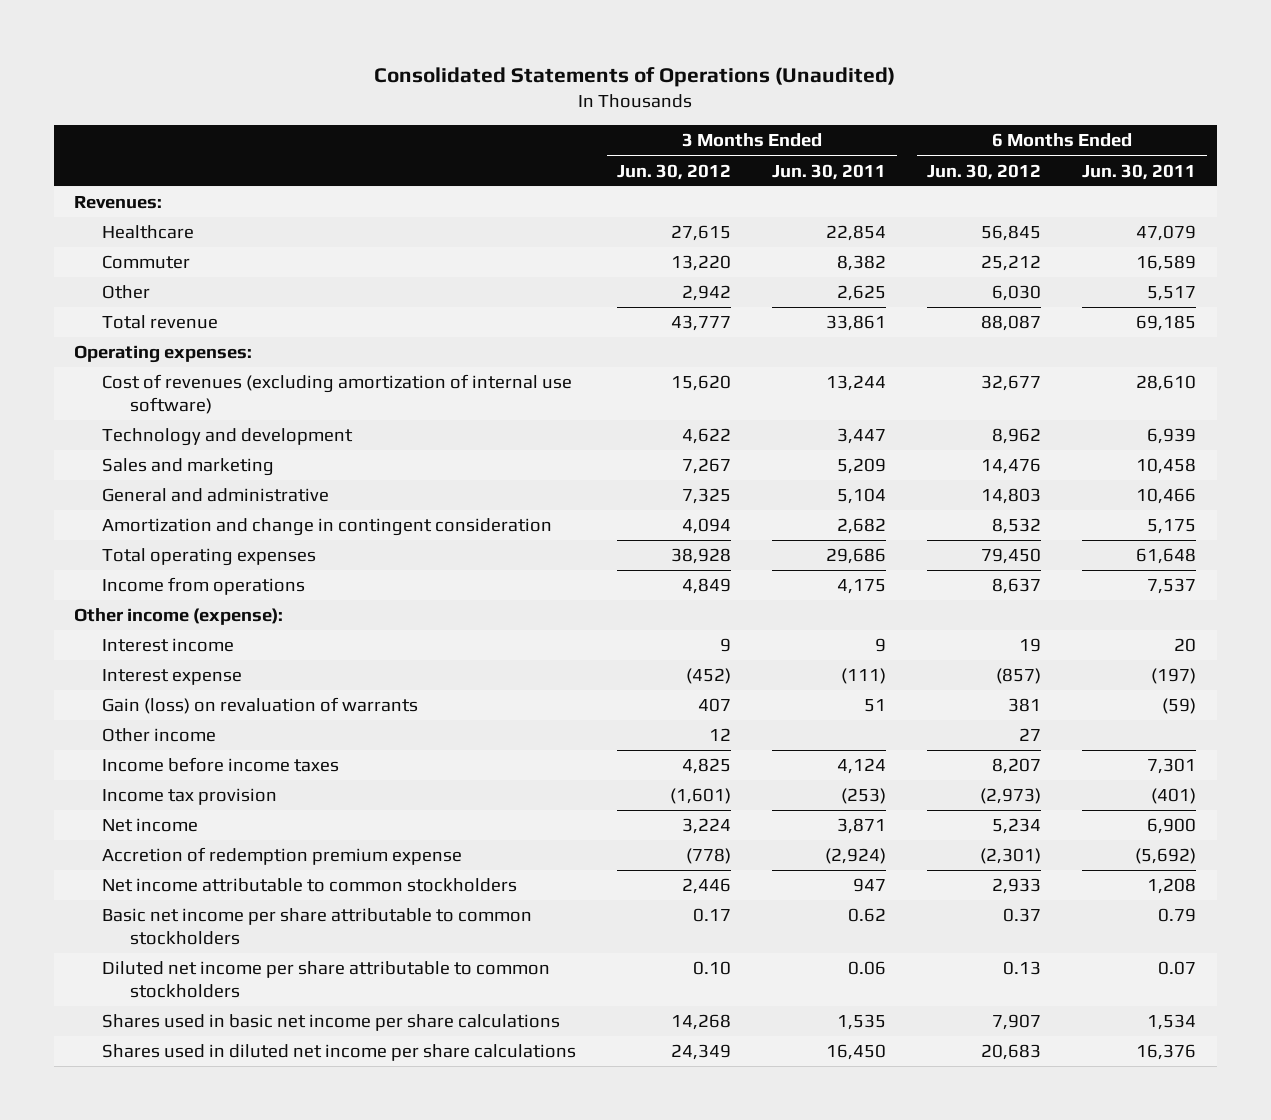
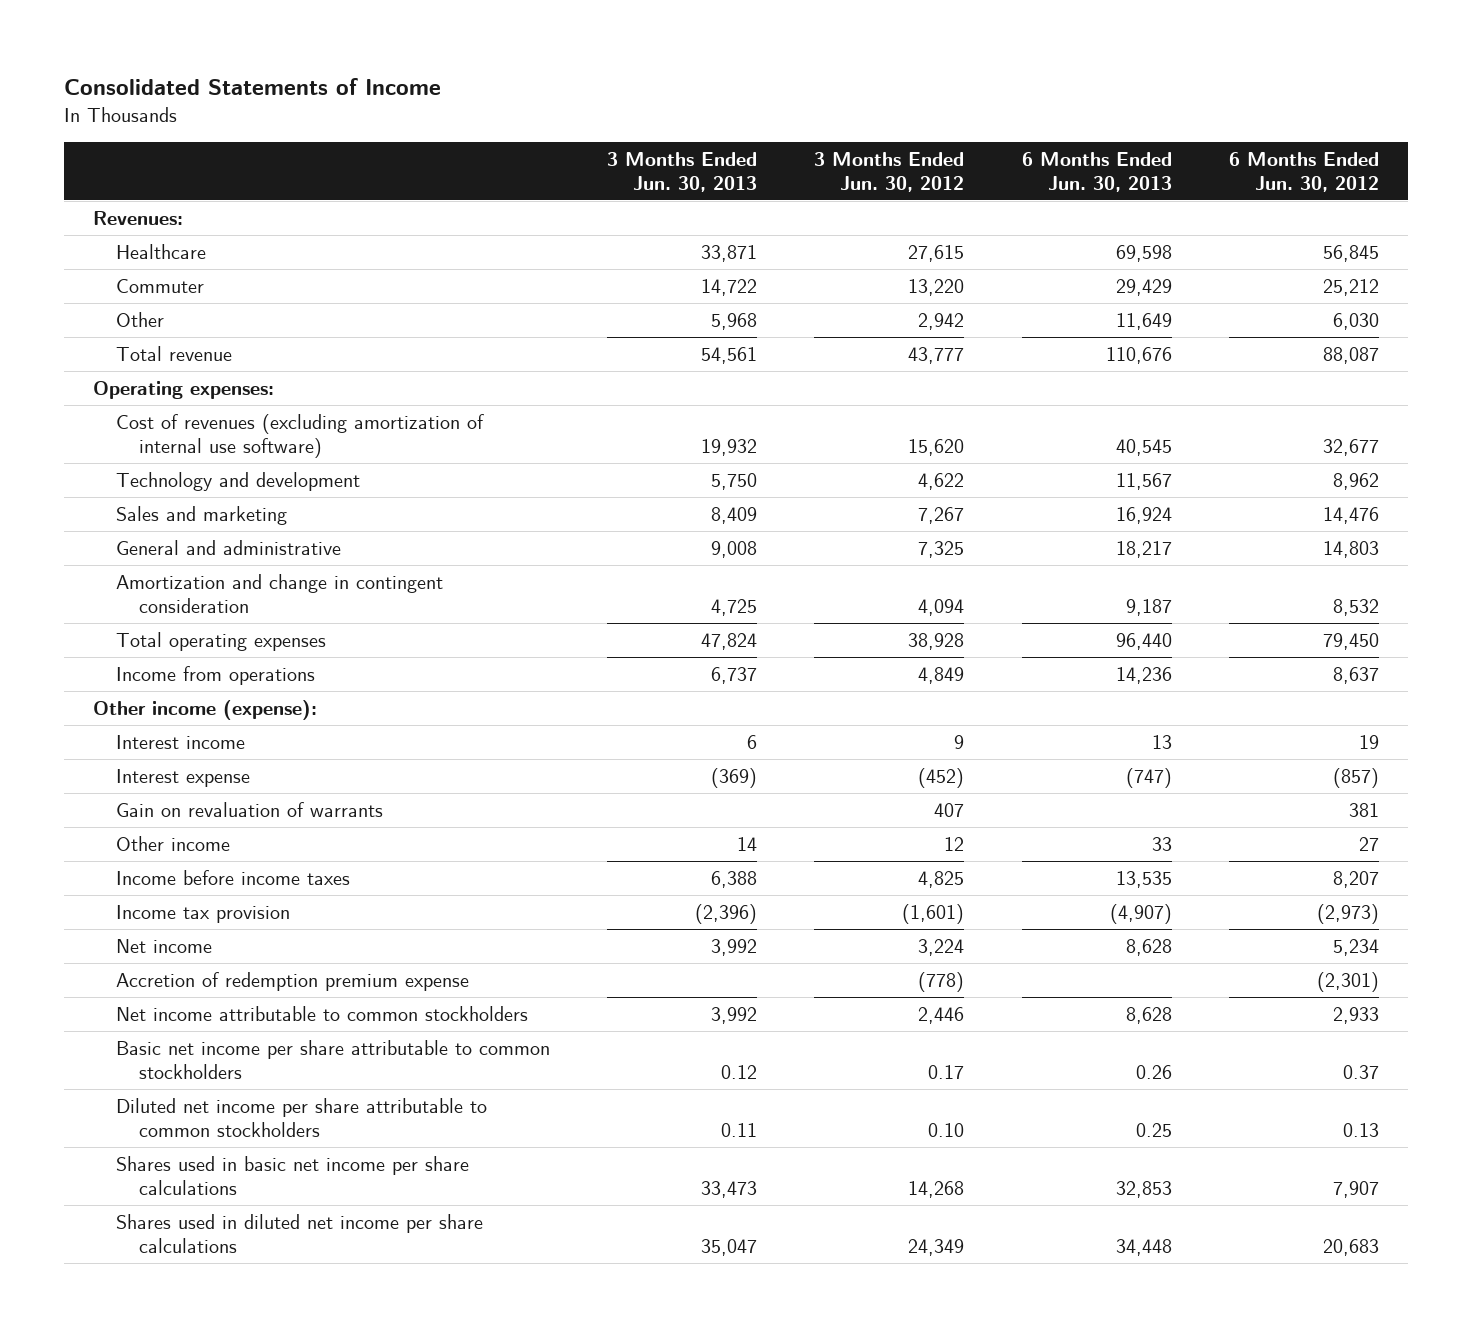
[374,67,896,88] Consolidated Statements of Operations (Unaudited) -> [64,78,442,96] Consolidated Statements of Income
[772,163,887,180] Jun. 30, 2011 -> none
[1082,163,1197,180] Jun. 30, 2011 -> none
none -> [607,151,758,192] 3 Months Ended Jun. 30, 2013
none -> [1021,151,1172,192] 6 Months Ended Jun. 30, 2013
[102,697,419,715] Gain (loss) on revaluation of warrants -> [115,801,383,817] Gain on revaluation of warrants

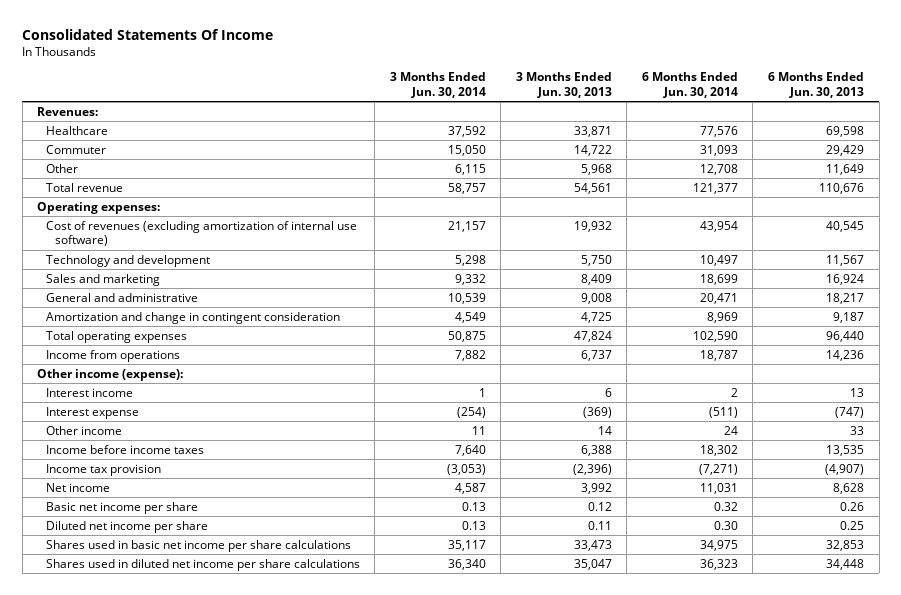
[64,78,442,96] Consolidated Statements of Income -> [22,29,274,41] Consolidated Statements Of Income
[814,151,965,192] 3 Months Ended Jun. 30, 2012 -> none
[1229,151,1380,192] 6 Months Ended Jun. 30, 2012 -> none
none -> [389,71,486,98] 3 Months Ended Jun. 30, 2014
none -> [641,71,738,98] 6 Months Ended Jun. 30, 2014
[115,801,383,817] Gain on revaluation of warrants -> none
[115,971,469,991] Accretion of redemption premium expense -> none
[115,1005,528,1021] Net income attributable to common stockholders -> none
[115,1039,550,1080] Basic net income per share attributable to common stockholders -> [45,501,198,514] Basic net income per share
[115,1097,487,1138] Diluted net income per share attributable to common stockholders -> [45,520,208,533] Diluted net income per share

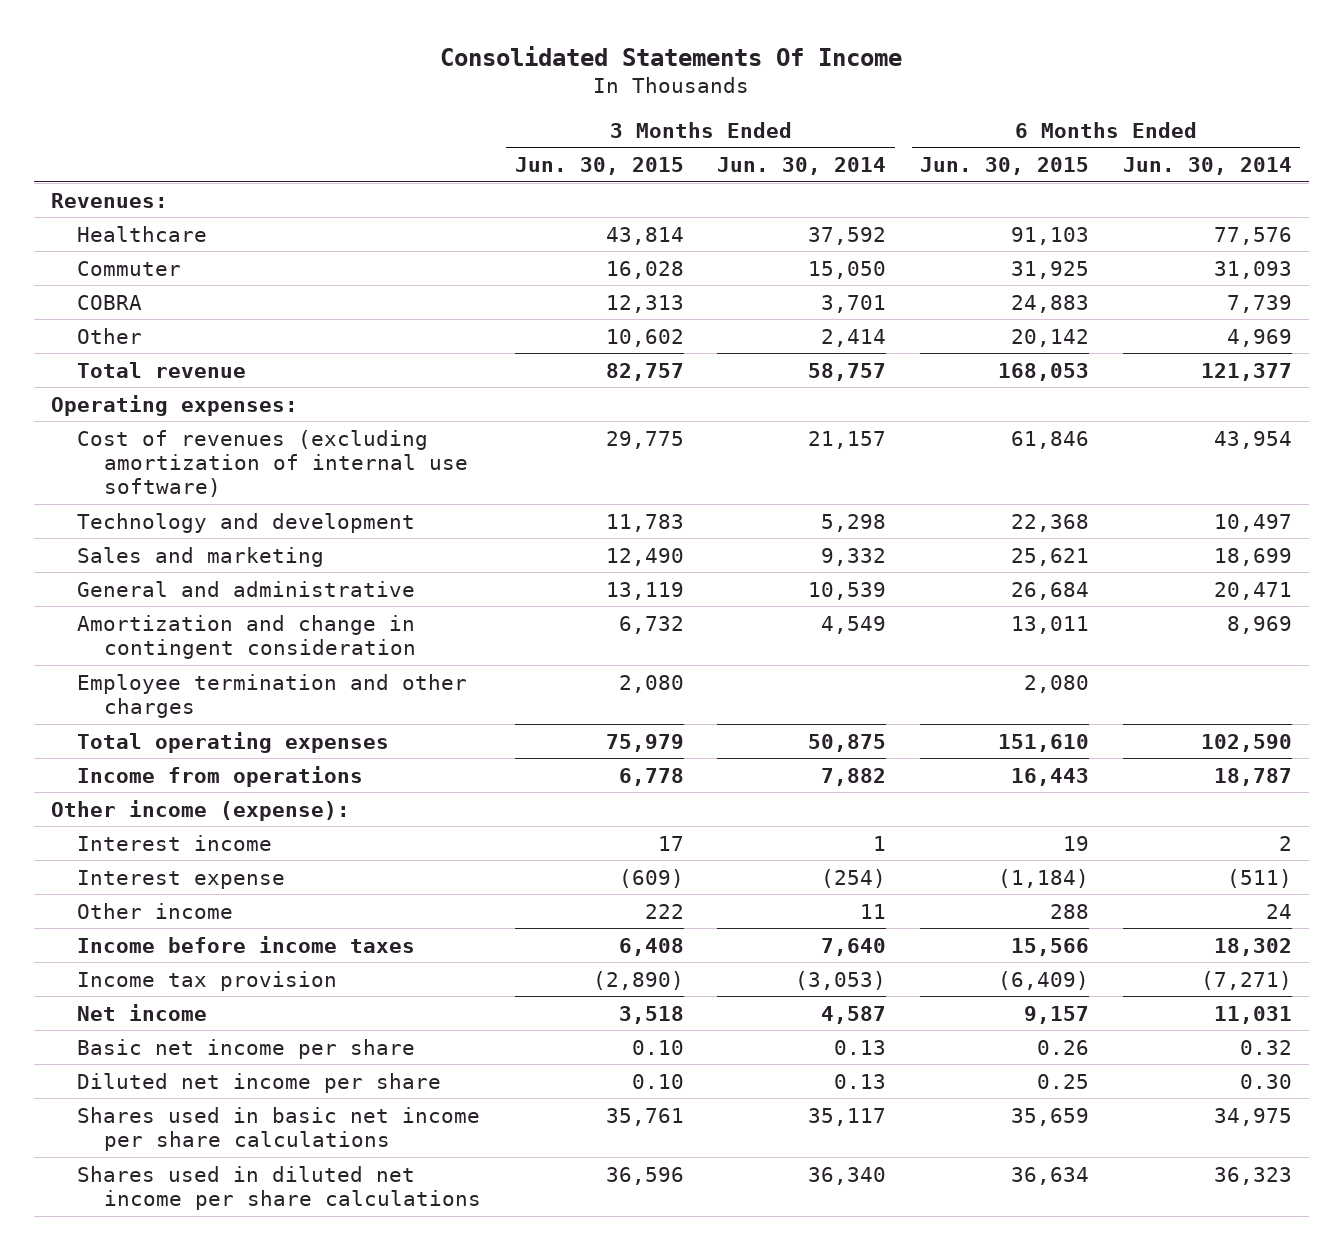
[515,71,612,98] 3 Months Ended Jun. 30, 2013 -> none
[767,71,864,98] 6 Months Ended Jun. 30, 2013 -> none
none -> [514,157,684,176] Jun. 30, 2015
none -> [920,157,1090,176] Jun. 30, 2015
none -> [77,294,143,310] COBRA
[454,163,486,175] 6,115 -> [821,328,887,347] 2,414
[699,163,738,175] 12,708 -> [1226,328,1292,347] 4,969
none -> [77,673,468,719] Employee termination and other charges

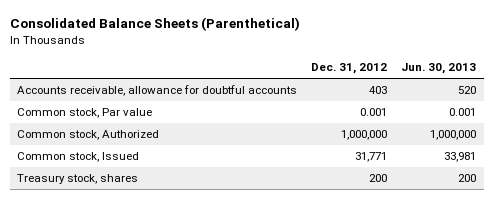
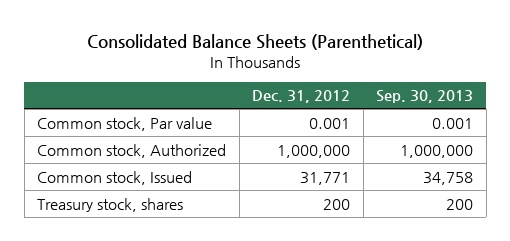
[401,62,477,74] Jun. 30, 2013 -> none
none -> [376,90,474,104] Sep. 30, 2013
[17,85,298,97] Accounts receivable, allowance for doubtful accounts -> none

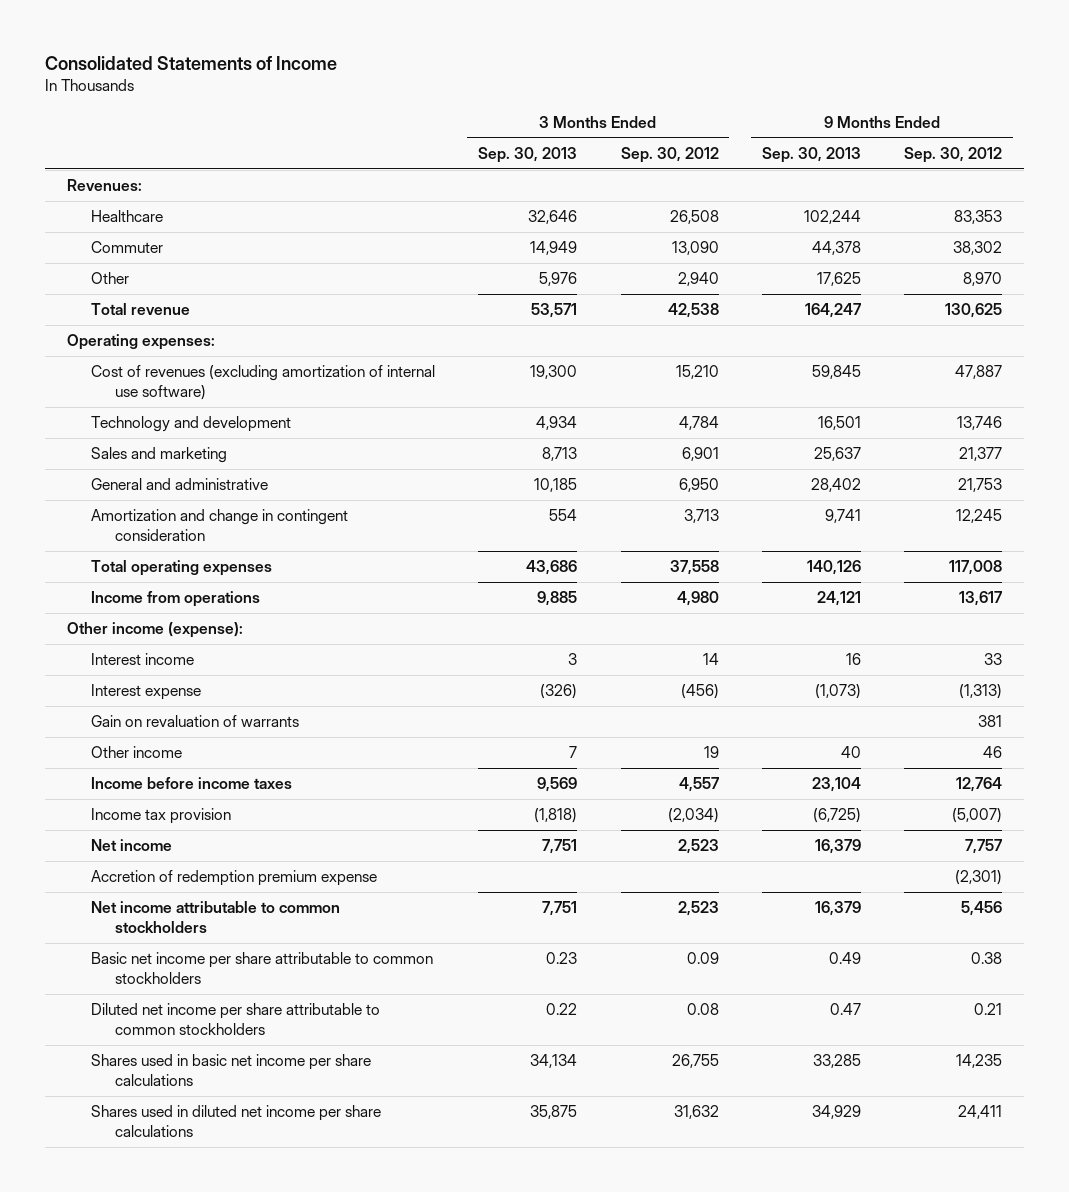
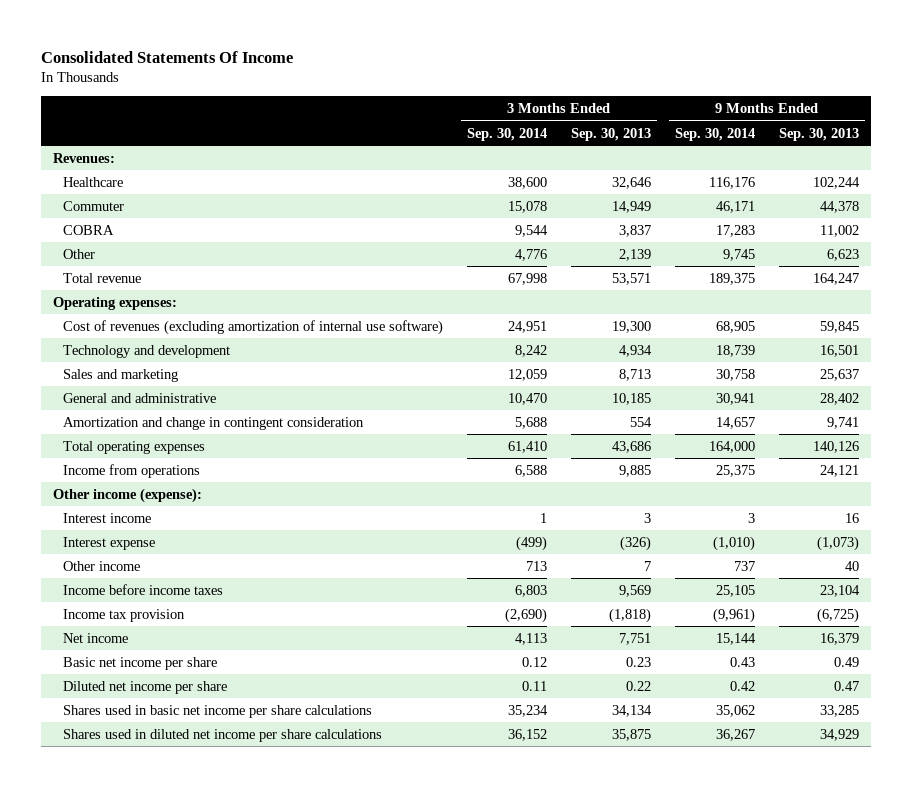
[45,55,338,70] Consolidated Statements of Income -> [40,50,293,63] Consolidated Statements Of Income
[620,146,719,163] Sep. 30, 2012 -> none
[904,146,1003,163] Sep. 30, 2012 -> none
none -> [466,127,547,141] Sep. 30, 2014
none -> [675,127,756,141] Sep. 30, 2014
none -> [62,224,114,235] COBRA
[539,272,578,287] 5,976 -> [619,248,652,261] 2,139
[817,272,862,287] 17,625 -> [827,248,860,261] 6,623
[90,715,299,728] Gain on revaluation of warrants -> none
[90,870,377,887] Accretion of redemption premium expense -> none
[90,901,340,933] Net income attributable to common stockholders -> none
[90,952,433,984] Basic net income per share attributable to common stockholders -> [62,656,217,670] Basic net income per share
[90,1003,380,1035] Diluted net income per share attributable to common stockholders -> [62,680,227,694] Diluted net income per share

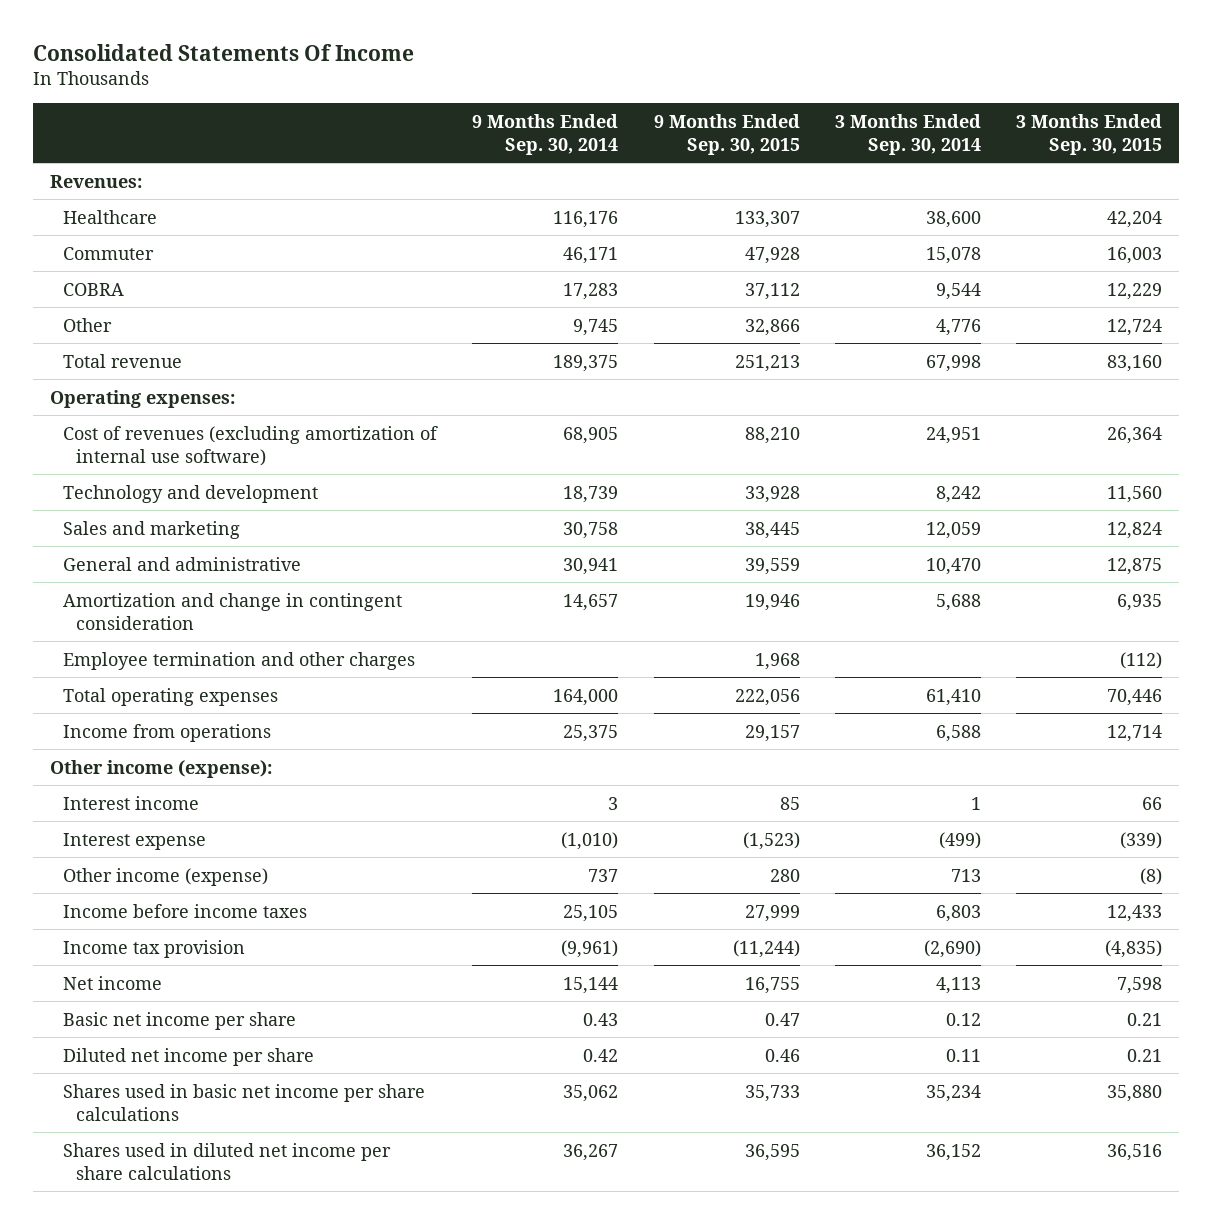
[571,127,652,141] Sep. 30, 2013 -> none
[779,127,860,141] Sep. 30, 2013 -> none
none -> [653,113,800,156] 9 Months Ended Sep. 30, 2015
none -> [1015,113,1162,156] 3 Months Ended Sep. 30, 2015
none -> [63,651,416,670] Employee termination and other charges
[62,560,140,571] Other income -> [63,867,269,886] Other income (expense)

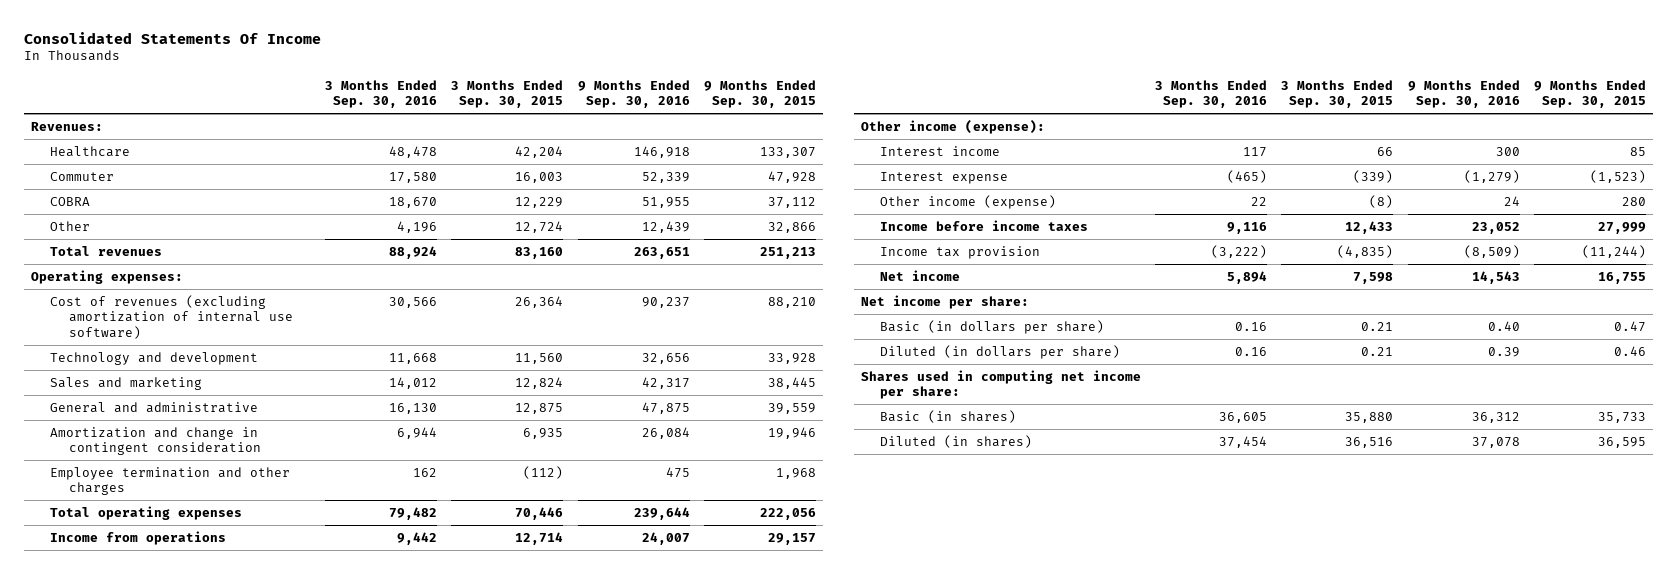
[472,113,619,156] 9 Months Ended Sep. 30, 2014 -> none
[834,113,981,156] 3 Months Ended Sep. 30, 2014 -> none
none -> [325,79,438,109] 3 Months Ended Sep. 30, 2016
none -> [577,79,690,109] 9 Months Ended Sep. 30, 2016
[63,353,183,368] Total revenue -> [50,245,163,256] Total revenues
none -> [861,294,1030,309] Net income per share:
[63,1011,297,1030] Basic net income per share -> [880,319,1105,334] Basic (in dollars per share)
[63,1047,315,1066] Diluted net income per share -> [880,344,1121,359] Diluted (in dollars per share)
none -> [861,369,1142,400] Shares used in computing net income per share:
[63,1083,426,1121] Shares used in basic net income per share calculations -> [880,409,1017,423] Basic (in shares)
[63,1142,392,1180] Shares used in diluted net income per share calculations -> [880,434,1033,448] Diluted (in shares)

